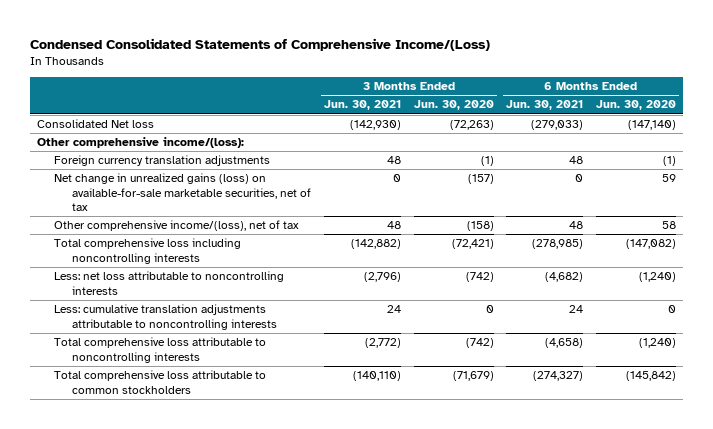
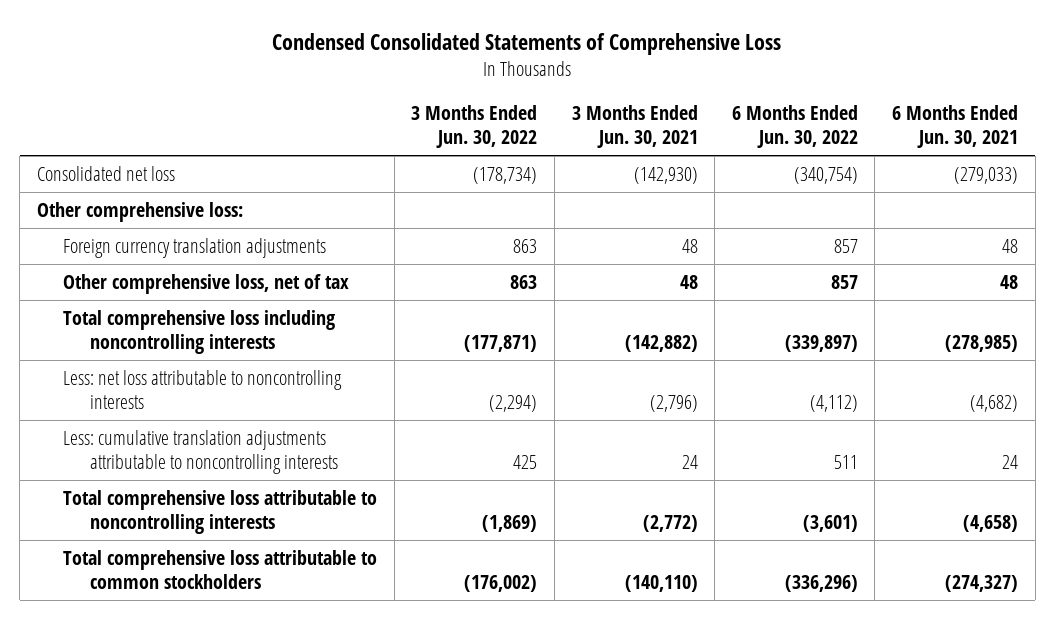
[30,37,491,51] Condensed Consolidated Statements of Comprehensive Income/(Loss) -> [272,32,782,55] Condensed Consolidated Statements of Comprehensive Loss
[413,100,494,111] Jun. 30, 2020 -> none
[596,100,677,111] Jun. 30, 2020 -> none
none -> [411,104,538,149] 3 Months Ended Jun. 30, 2022
none -> [731,104,858,149] 6 Months Ended Jun. 30, 2022
[36,119,154,129] Consolidated Net loss -> [36,165,175,181] Consolidated net loss
[36,137,244,149] Other comprehensive income/(loss): -> [36,201,243,222] Other comprehensive loss:
[54,173,312,212] Net change in unrealized gains (loss) on available-for-sale marketable securities, net of tax -> none
[54,220,300,232] Other comprehensive income/(loss), net of tax -> [63,273,350,294] Other comprehensive loss, net of tax

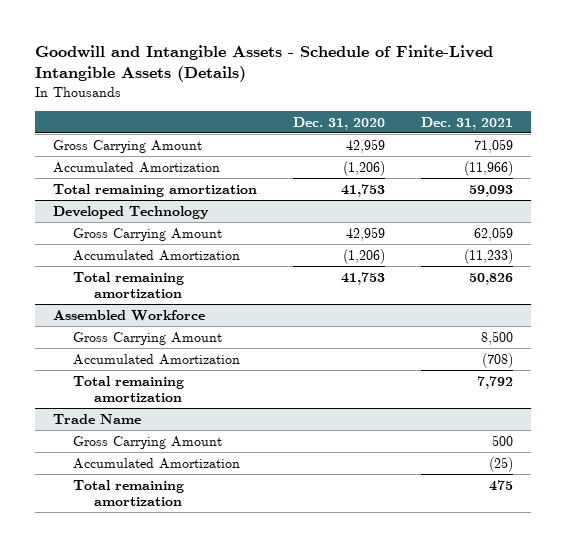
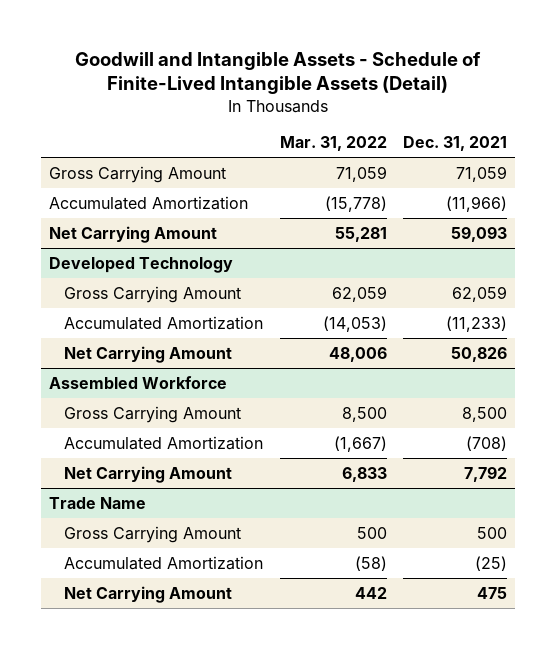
[35,44,494,83] Goodwill and Intangible Assets - Schedule of Finite-Lived Intangible Assets (Details) -> [75,51,482,95] Goodwill and Intangible Assets - Schedule of Finite-Lived Intangible Assets (Detail)
[292,116,385,130] Dec. 31, 2020 -> none
none -> [279,136,387,152] Mar. 31, 2022
[53,183,258,197] Total remaining amortization -> [49,225,218,243] Net Carrying Amount
[73,271,185,298] Total remaining amortization -> [64,345,233,363] Net Carrying Amount
[73,375,185,402] Total remaining amortization -> [64,465,233,483] Net Carrying Amount
[73,479,185,506] Total remaining amortization -> [64,585,233,603] Net Carrying Amount

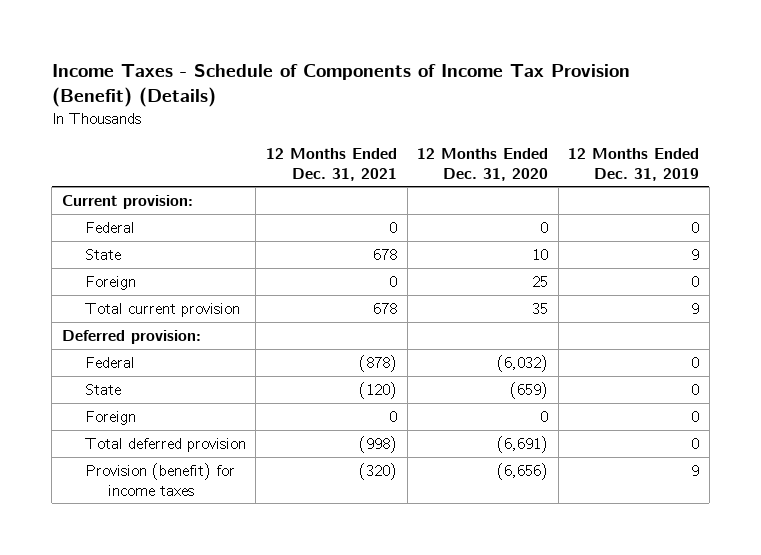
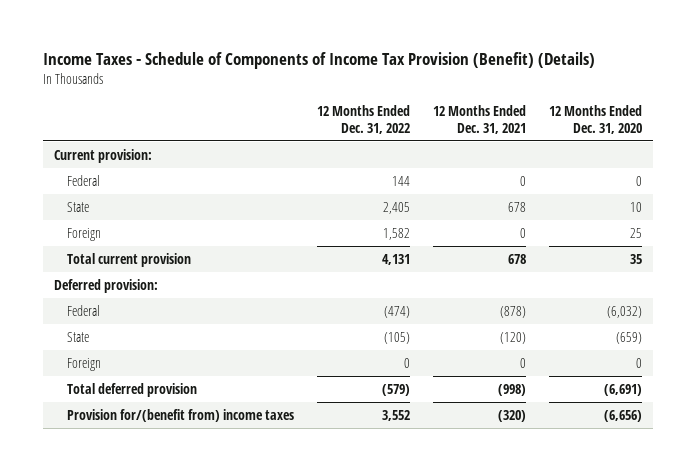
[568,147,700,181] 12 Months Ended Dec. 31, 2019 -> none
none -> [316,105,410,134] 12 Months Ended Dec. 31, 2022
[84,462,235,496] Provision (benefit) for income taxes -> [66,408,294,422] Provision for/(benefit from) income taxes

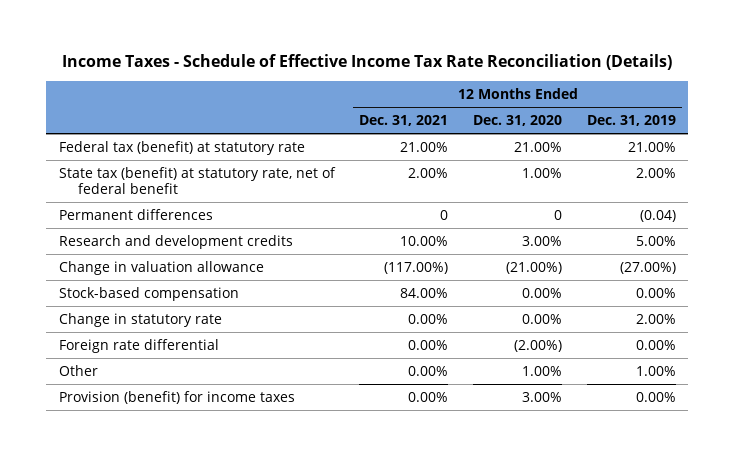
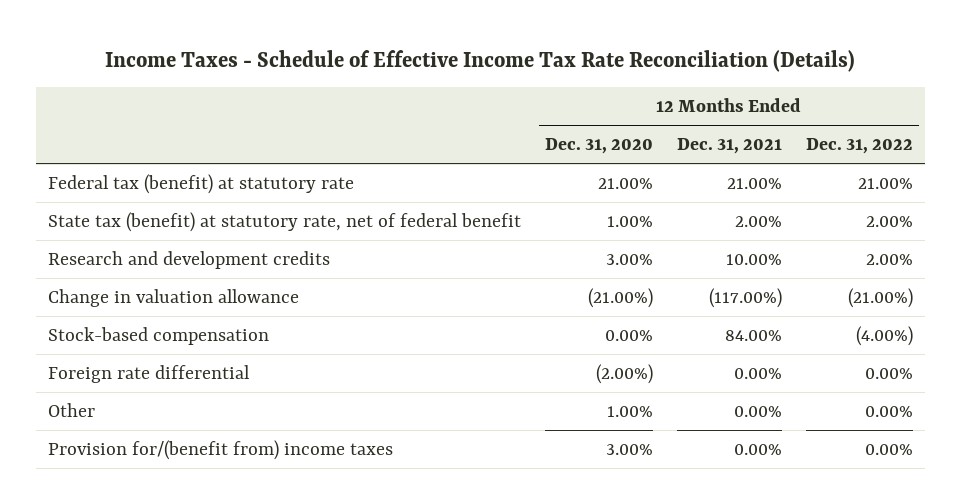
[586,115,676,127] Dec. 31, 2019 -> none
none -> [806,138,914,155] Dec. 31, 2022
[58,208,213,220] Permanent differences -> none
[58,312,222,327] Change in statutory rate -> none
[58,390,295,404] Provision (benefit) for income taxes -> [47,439,393,460] Provision for/(benefit from) income taxes

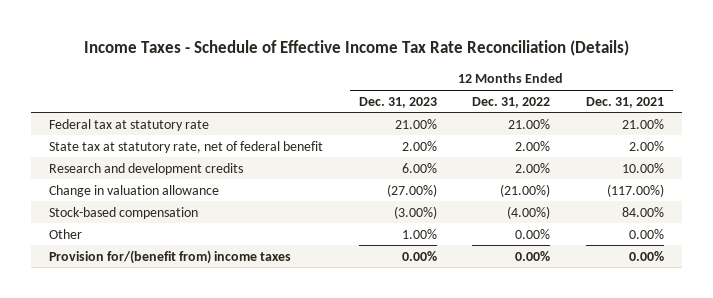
[544,138,653,155] Dec. 31, 2020 -> none
none -> [358,96,437,108] Dec. 31, 2023
[47,173,354,194] Federal tax (benefit) at statutory rate -> [49,118,210,131] Federal tax at statutory rate
[47,211,521,232] State tax (benefit) at statutory rate, net of federal benefit -> [49,140,324,153] State tax at statutory rate, net of federal benefit
[47,364,250,383] Foreign rate differential -> none

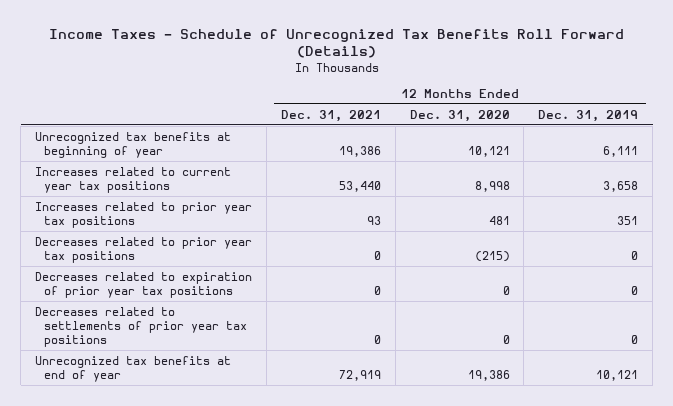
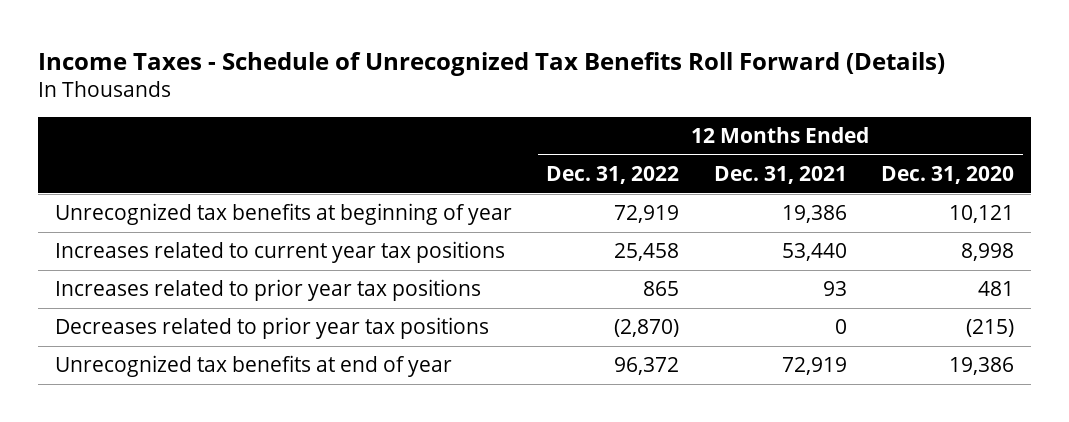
[538,109,639,122] Dec. 31, 2019 -> none
none -> [546,166,680,185] Dec. 31, 2022
[35,271,253,298] Decreases related to expiration of prior year tax positions -> none
[35,306,247,347] Decreases related to settlements of prior year tax positions -> none

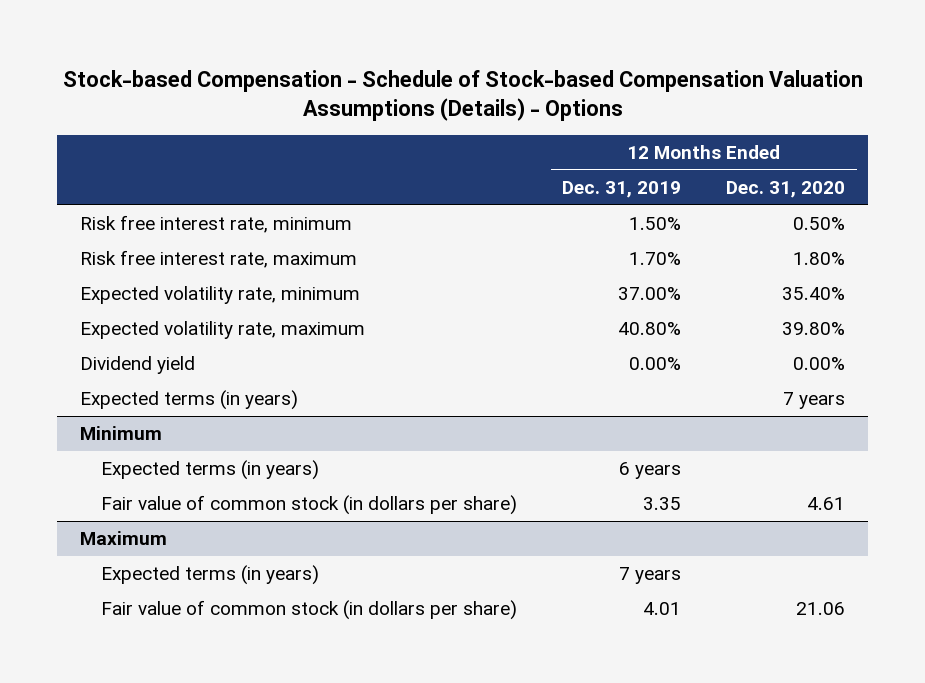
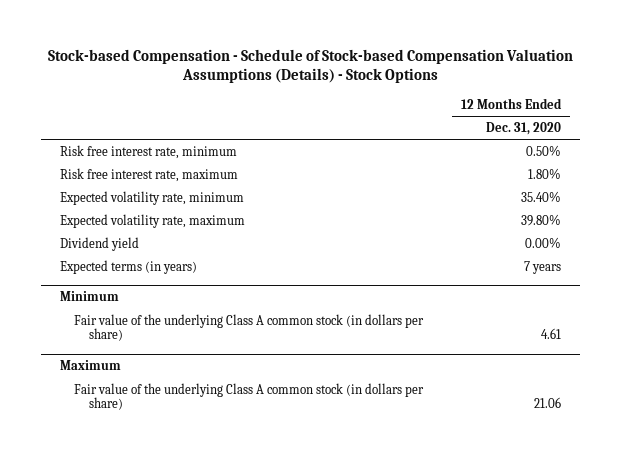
[62,69,863,121] Stock-based Compensation - Schedule of Stock-based Compensation Valuation Assumptions (Details) - Options -> [47,48,573,84] Stock-based Compensation - Schedule of Stock-based Compensation Valuation Assumptions (Details) - Stock Options
[562,180,682,198] Dec. 31, 2019 -> none
[101,460,320,481] Expected terms (in years) -> none
[101,495,518,516] Fair value of common stock (in dollars per share) -> [74,313,425,342] Fair value of the underlying Class A common stock (in dollars per share)
[101,565,320,586] Expected terms (in years) -> none
[101,600,518,621] Fair value of common stock (in dollars per share) -> [74,382,425,411] Fair value of the underlying Class A common stock (in dollars per share)

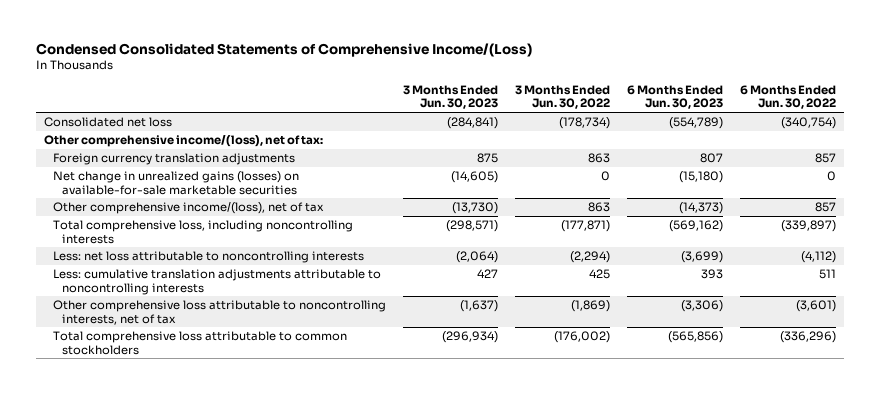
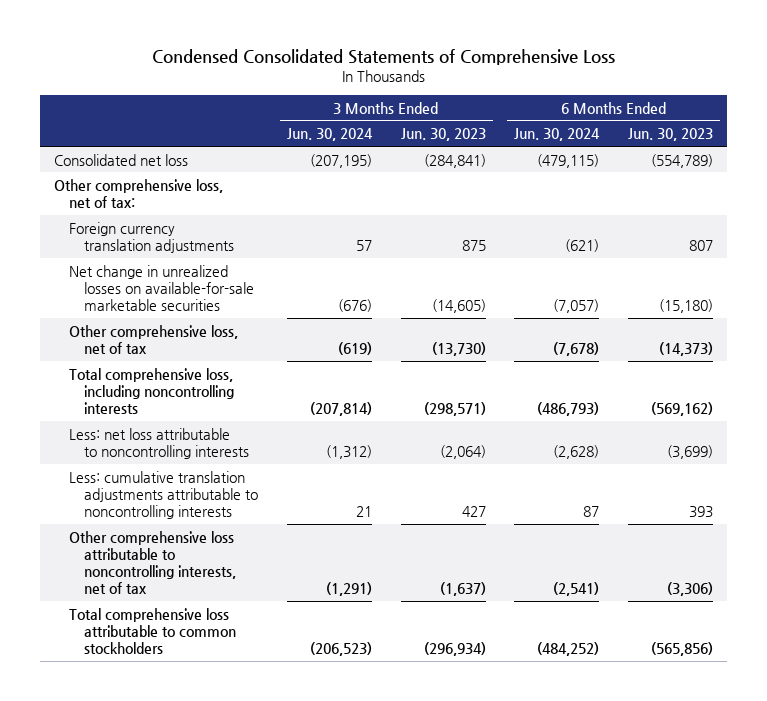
[35,42,532,57] Condensed Consolidated Statements of Comprehensive Income/(Loss) -> [151,48,615,65] Condensed Consolidated Statements of Comprehensive Loss
[514,84,610,110] 3 Months Ended Jun. 30, 2022 -> none
[739,84,836,110] 6 Months Ended Jun. 30, 2022 -> none
none -> [287,128,374,142] Jun. 30, 2024
none -> [514,128,601,142] Jun. 30, 2024
[44,135,324,148] Other comprehensive income/(loss), net of tax: -> [54,178,224,208] Other comprehensive loss, net of tax:
[53,171,300,195] Net change in unrealized gains (losses) on available-for-sale marketable securities -> [69,264,255,311] Net change in unrealized losses on available-for-sale marketable securities
[53,202,325,215] Other comprehensive income/(loss), net of tax -> [69,324,239,354] Other comprehensive loss, net of tax

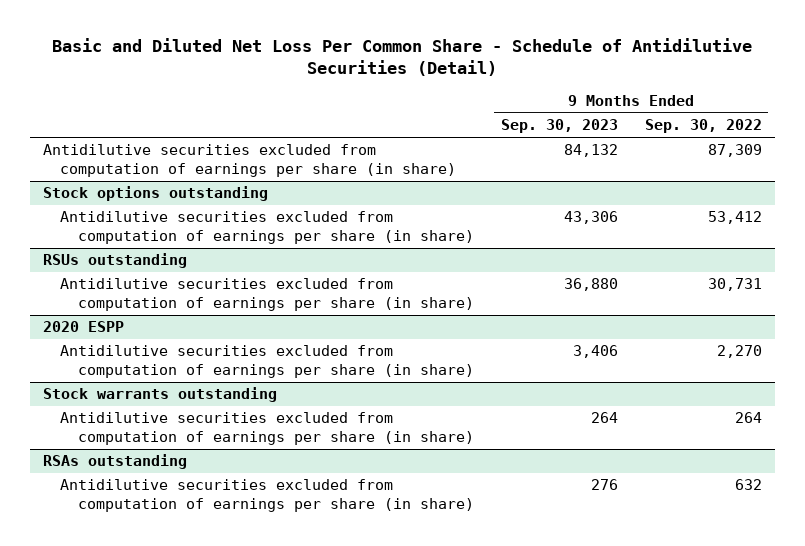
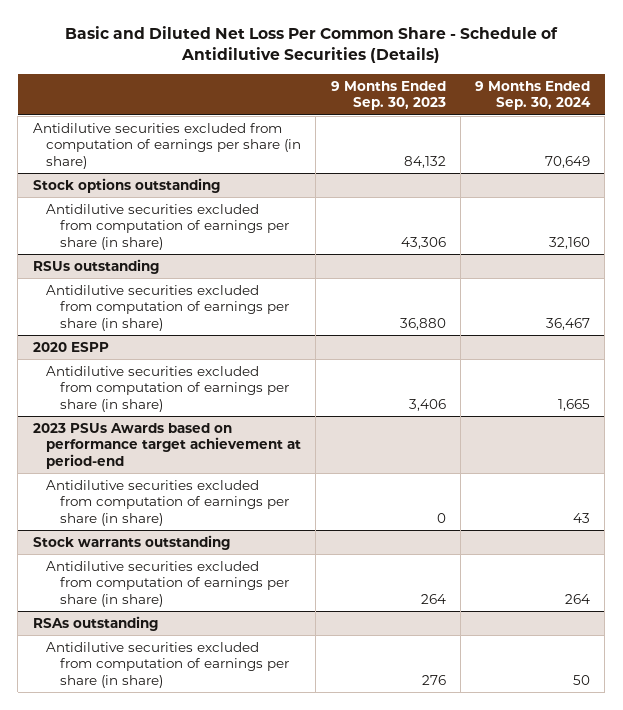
[52,38,753,77] Basic and Diluted Net Loss Per Common Share - Schedule of Antidilutive Securities (Detail) -> [65,26,559,64] Basic and Diluted Net Loss Per Common Share - Schedule of Antidilutive Securities (Details)
[644,119,762,134] Sep. 30, 2022 -> none
none -> [475,80,592,111] 9 Months Ended Sep. 30, 2024
none -> [32,422,302,470] 2023 PSUs Awards based on performance target achievement at period-end
none -> [46,479,289,527] Antidilutive securities excluded from computation of earnings per share (in share)

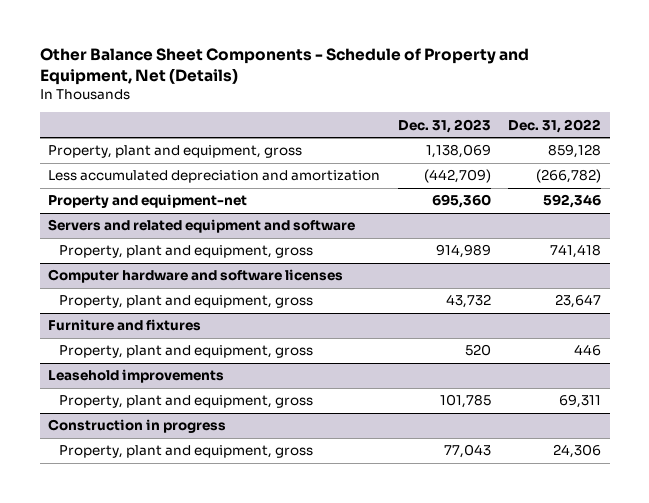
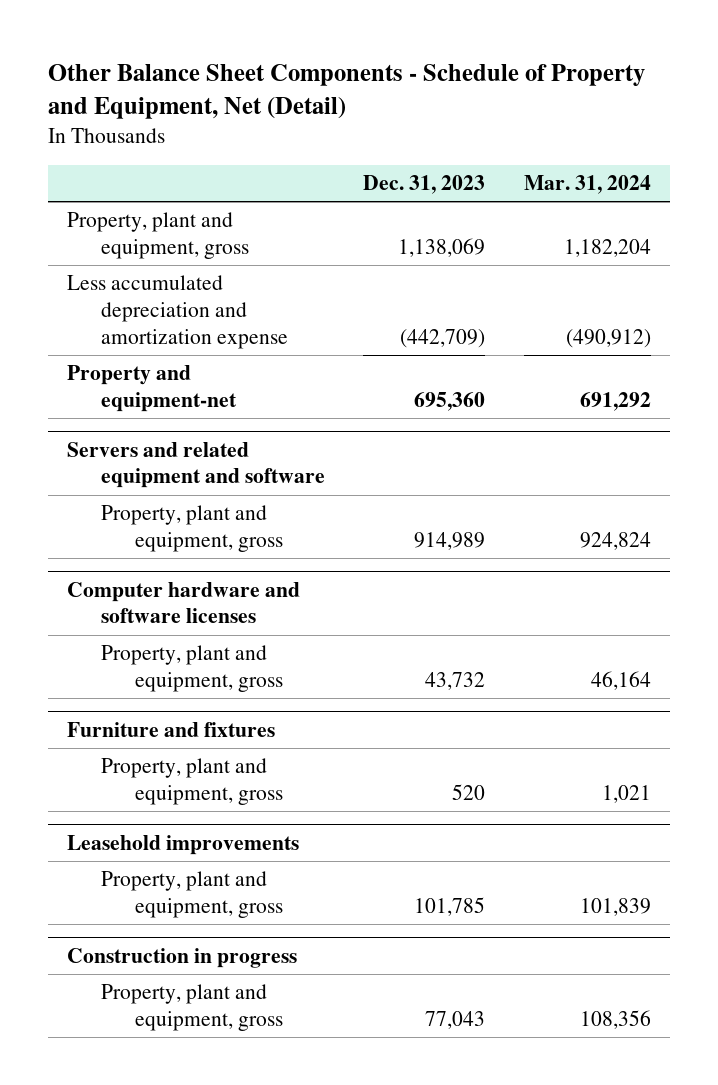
[39,48,529,86] Other Balance Sheet Components - Schedule of Property and Equipment, Net (Details) -> [47,64,645,120] Other Balance Sheet Components - Schedule of Property and Equipment, Net (Detail)
[508,118,602,133] Dec. 31, 2022 -> none
none -> [523,175,651,195] Mar. 31, 2024
[48,170,381,184] Less accumulated depreciation and amortization -> [66,275,288,349] Less accumulated depreciation and amortization expense

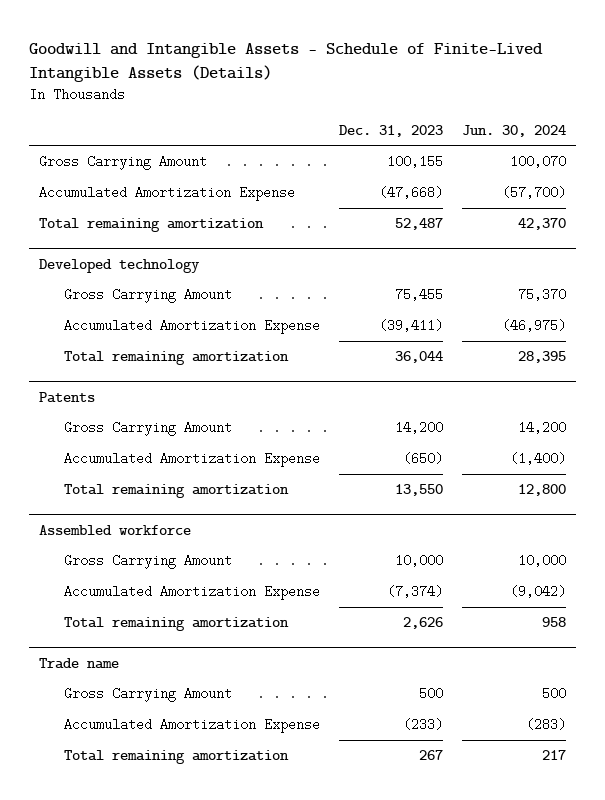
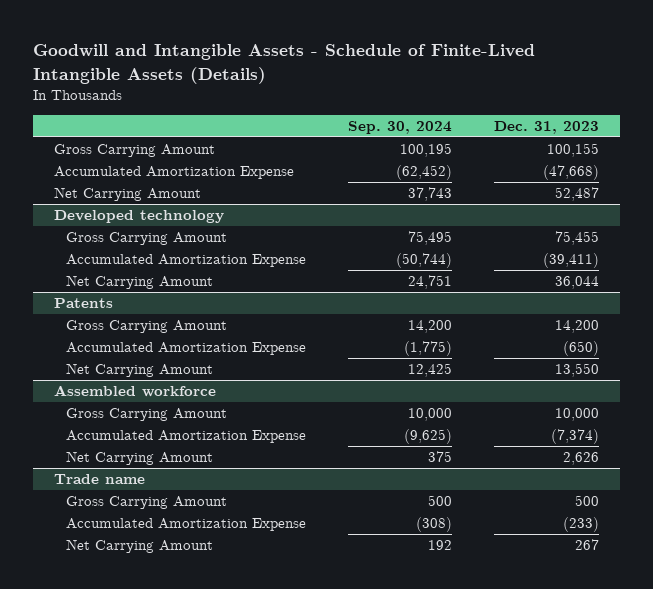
[462,124,567,137] Jun. 30, 2024 -> none
none -> [347,120,452,134] Sep. 30, 2024
[38,218,264,233] Total remaining amortization -> [54,187,202,202] Net Carrying Amount
[63,351,289,366] Total remaining amortization -> [65,275,213,290] Net Carrying Amount
[63,484,289,499] Total remaining amortization -> [65,363,213,378] Net Carrying Amount
[63,617,289,632] Total remaining amortization -> [65,451,213,466] Net Carrying Amount
[63,750,289,765] Total remaining amortization -> [65,539,213,554] Net Carrying Amount

